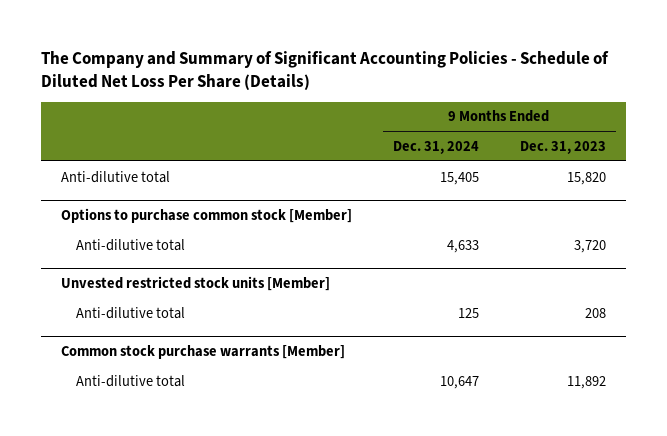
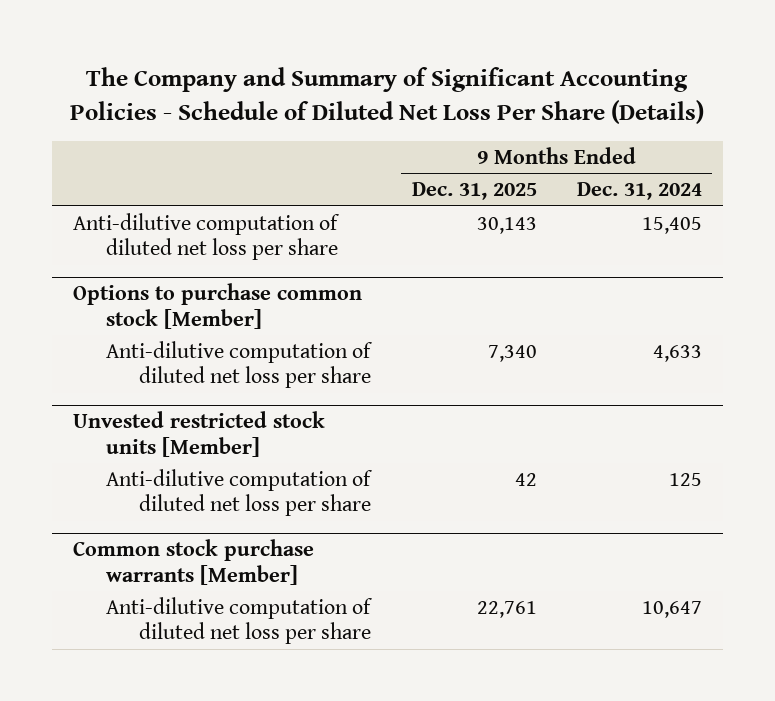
[519,140,606,154] Dec. 31, 2023 -> none
none -> [411,182,537,201] Dec. 31, 2025
[61,170,171,183] Anti-dilutive total -> [72,212,340,261] Anti-dilutive computation of diluted net loss per share
[75,238,185,251] Anti-dilutive total -> [105,340,373,389] Anti-dilutive computation of diluted net loss per share
[75,306,185,319] Anti-dilutive total -> [105,468,373,517] Anti-dilutive computation of diluted net loss per share
[75,374,185,387] Anti-dilutive total -> [105,596,373,645] Anti-dilutive computation of diluted net loss per share

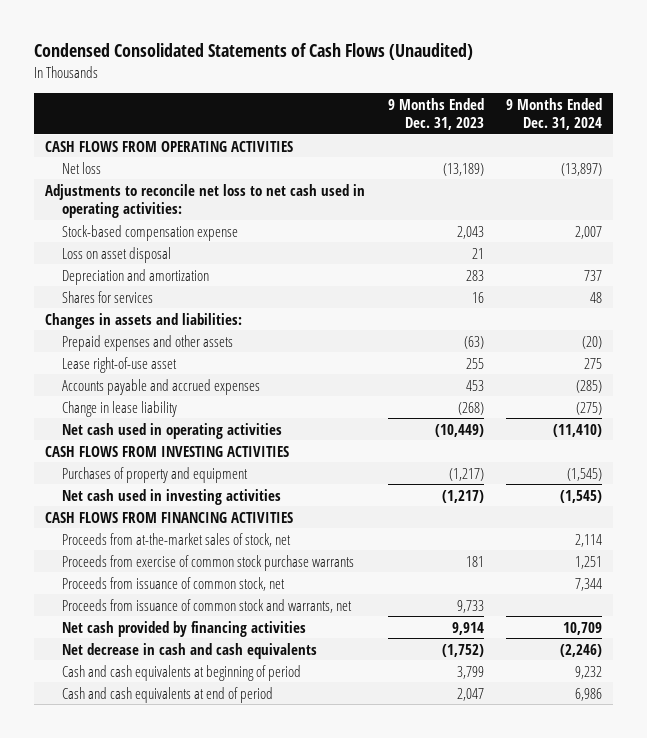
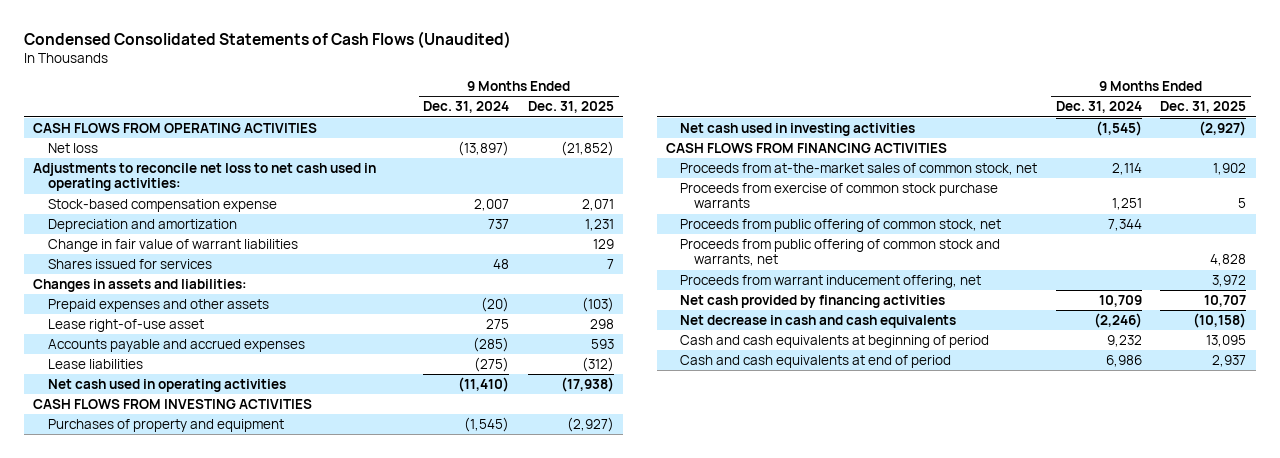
[387,97,484,131] 9 Months Ended Dec. 31, 2023 -> none
none -> [527,101,614,114] Dec. 31, 2025
[62,246,172,263] Loss on asset disposal -> none
none -> [47,238,298,252] Change in fair value of warrant liabilities
[62,290,154,303] Shares for services -> [47,258,212,269] Shares issued for services
[62,400,178,417] Change in lease liability -> [47,358,143,369] Lease liabilities
[62,532,292,547] Proceeds from at-the-market sales of stock, net -> [680,162,1038,175] Proceeds from at-the-market sales of common stock, net
[62,576,286,591] Proceeds from issuance of common stock, net -> [680,218,1002,232] Proceeds from public offering of common stock, net
[62,598,353,613] Proceeds from issuance of common stock and warrants, net -> [680,238,1001,267] Proceeds from public offering of common stock and warrants, net
none -> [680,274,982,288] Proceeds from warrant inducement offering, net

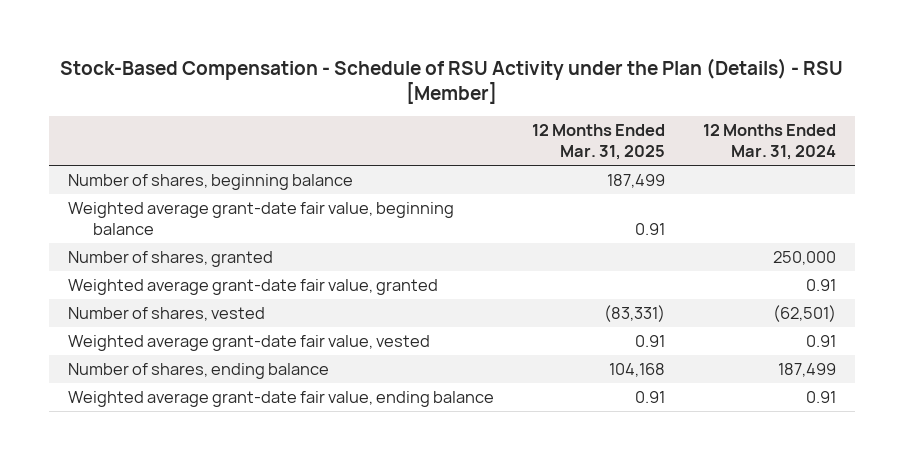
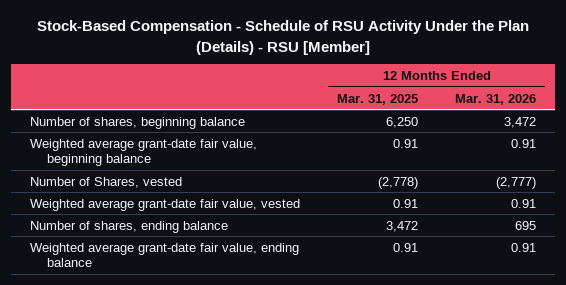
[59,57,843,104] Stock-Based Compensation - Schedule of RSU Activity under the Plan (Details) - RSU [Member] -> [37,20,530,55] Stock-Based Compensation - Schedule of RSU Activity Under the Plan (Details) - RSU [Member]
[702,124,836,161] 12 Months Ended Mar. 31, 2024 -> none
none -> [455,93,537,105] Mar. 31, 2026
[606,173,665,188] 187,499 -> [386,116,419,128] 6,250
[67,250,273,267] Number of shares, granted -> none
[67,278,438,295] Weighted average grant-date fair value, granted -> none
[67,306,265,321] Number of shares, vested -> [29,176,182,188] Number of Shares, vested
[603,304,665,322] (83,331) -> [378,176,419,189] (2,778)
[608,362,665,377] 104,168 -> [386,220,419,232] 3,472

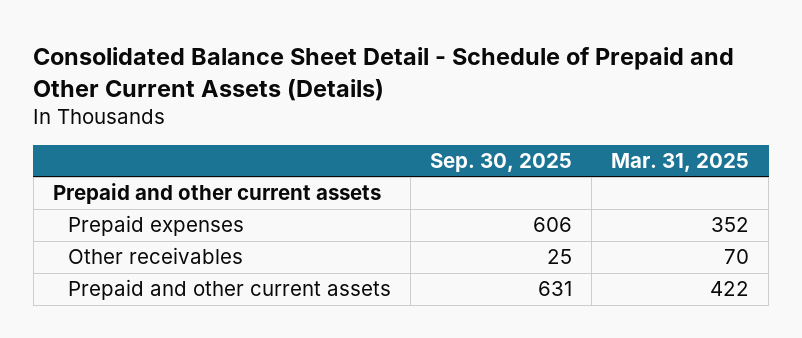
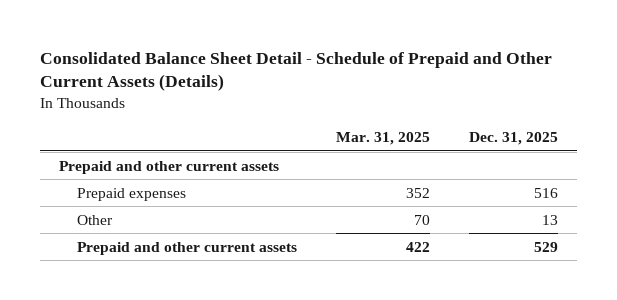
[429,153,572,173] Sep. 30, 2025 -> none
none -> [469,132,559,146] Dec. 31, 2025
[67,247,243,265] Other receivables -> [77,214,114,225] Other

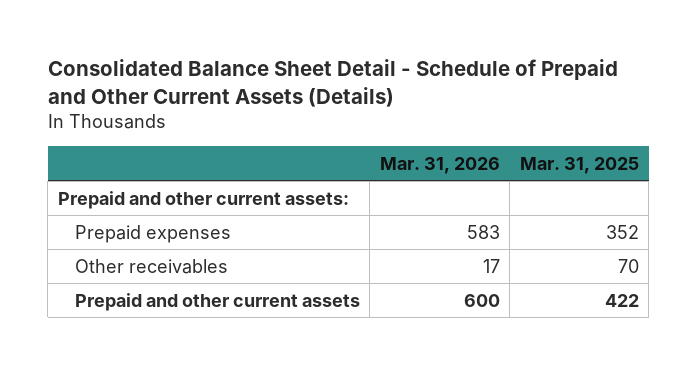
[469,132,559,146] Dec. 31, 2025 -> none
none -> [379,156,500,174] Mar. 31, 2026
[59,160,280,174] Prepaid and other current assets -> [57,190,349,209] Prepaid and other current assets:
[77,214,114,225] Other -> [74,258,228,274] Other receivables

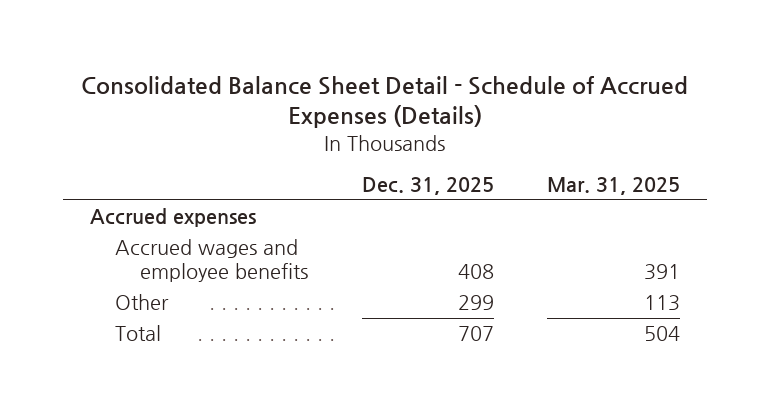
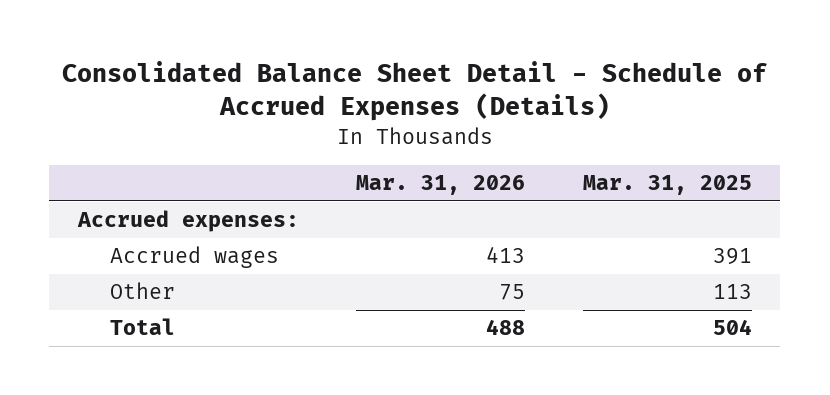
[361,177,494,196] Dec. 31, 2025 -> none
none -> [356,175,526,196] Mar. 31, 2026
[89,208,256,228] Accrued expenses -> [76,210,299,233] Accrued expenses:
[114,239,309,283] Accrued wages and employee benefits -> [109,246,279,269] Accrued wages

